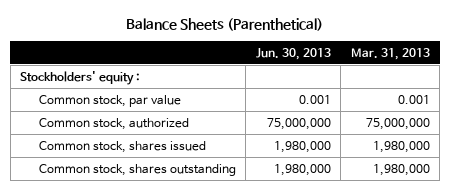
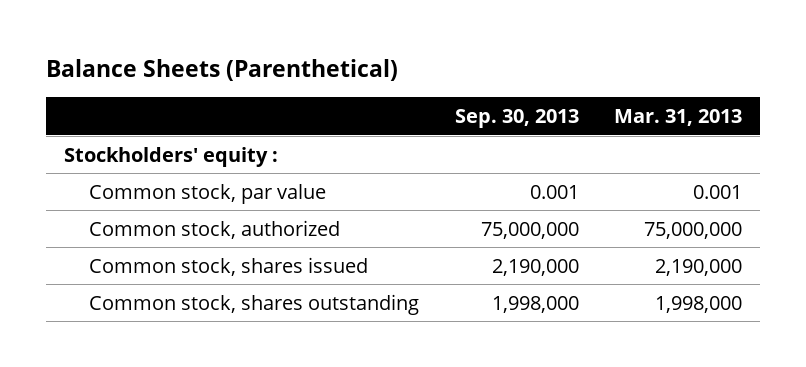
[255,47,331,60] Jun. 30, 2013 -> none
none -> [454,109,579,129] Sep. 30, 2013
[372,140,430,153] 1,980,000 -> [654,258,742,276] 2,190,000
[372,163,430,176] 1,980,000 -> [654,295,742,313] 1,998,000

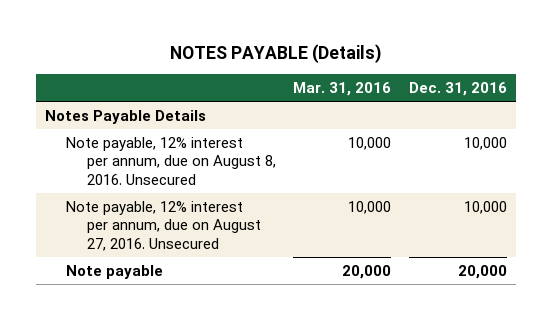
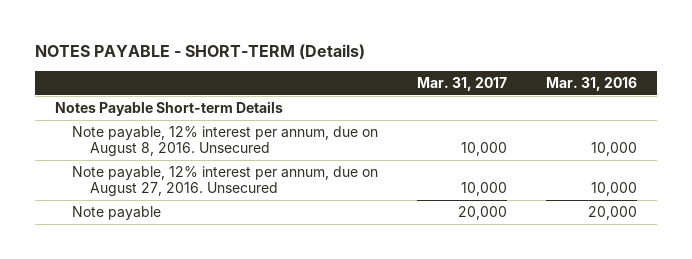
[169,44,382,64] NOTES PAYABLE (Details) -> [35,43,366,59] NOTES PAYABLE - SHORT-TERM (Details)
[409,82,508,97] Dec. 31, 2016 -> none
none -> [417,76,508,91] Mar. 31, 2017
[44,109,206,124] Notes Payable Details -> [54,101,283,117] Notes Payable Short-term Details

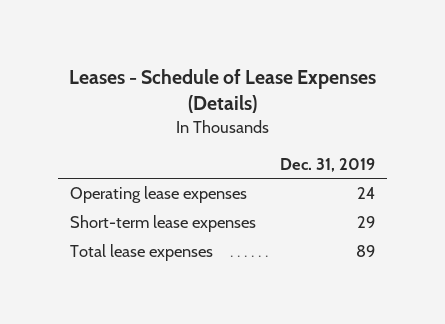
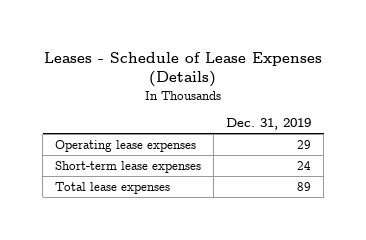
[357,187,376,200] 24 -> [297,139,312,149] 29
[357,216,376,229] 29 -> [297,160,312,170] 24

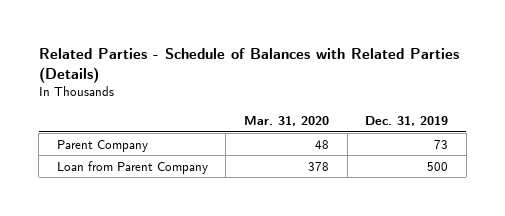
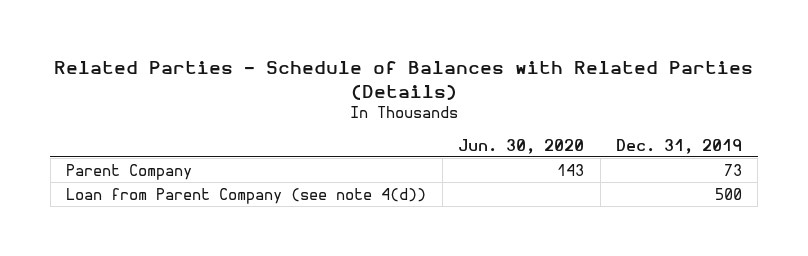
[244,116,330,127] Mar. 31, 2020 -> none
none -> [458,138,585,154] Jun. 30, 2020
[56,160,208,174] Loan from Parent Company -> [66,187,427,204] Loan from Parent Company (see note 4(d))

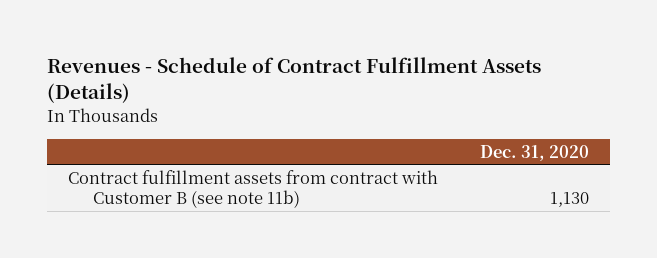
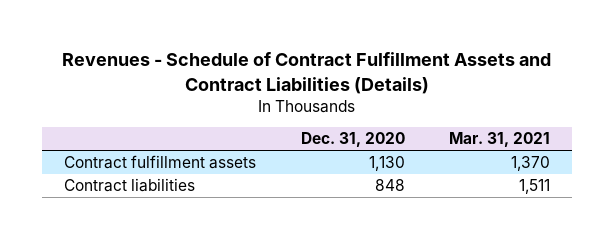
[47,57,542,104] Revenues - Schedule of Contract Fulfillment Assets (Details) -> [62,52,552,94] Revenues - Schedule of Contract Fulfillment Assets and Contract Liabilities (Details)
none -> [448,132,550,148] Mar. 31, 2021
[68,170,439,209] Contract fulfillment assets from contract with Customer B (see note 11b) -> [64,155,257,170] Contract fulfillment assets
none -> [64,178,196,193] Contract liabilities

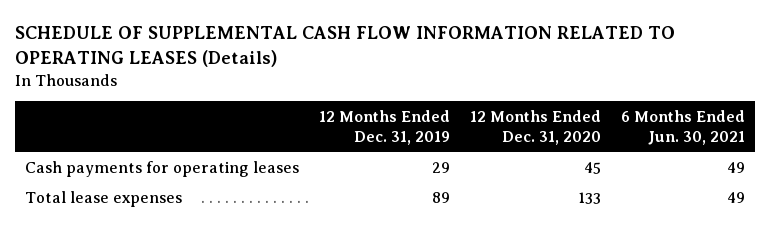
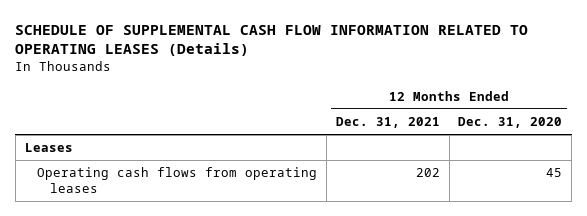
[318,109,450,145] 12 Months Ended Dec. 31, 2019 -> none
[620,109,745,145] 6 Months Ended Jun. 30, 2021 -> none
none -> [335,117,440,129] Dec. 31, 2021
[24,190,182,207] Total lease expenses -> none
none -> [24,143,73,153] Leases
[24,160,299,177] Cash payments for operating leases -> [37,167,318,193] Operating cash flows from operating leases

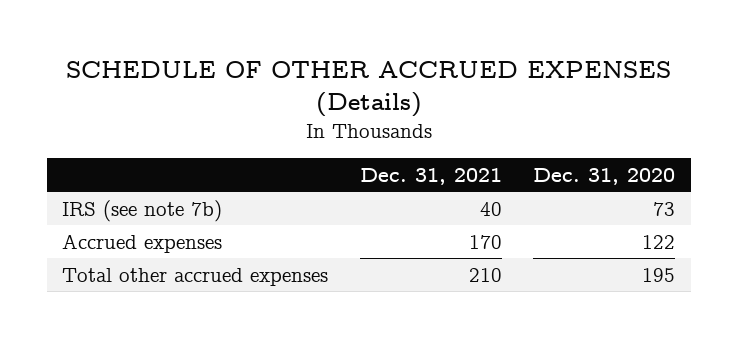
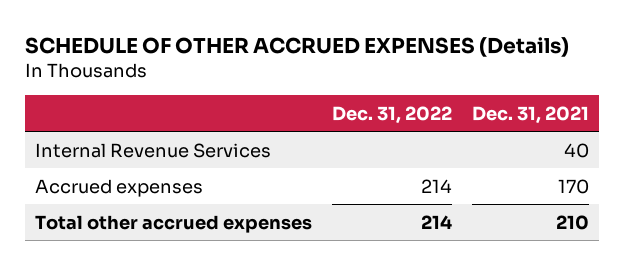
[532,167,675,185] Dec. 31, 2020 -> none
none -> [332,105,453,124] Dec. 31, 2022
[62,199,223,222] IRS (see note 7b) -> [35,142,272,158] Internal Revenue Services

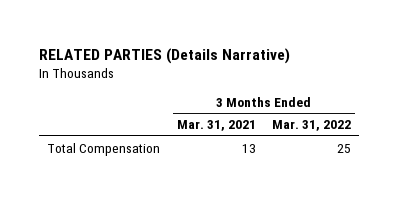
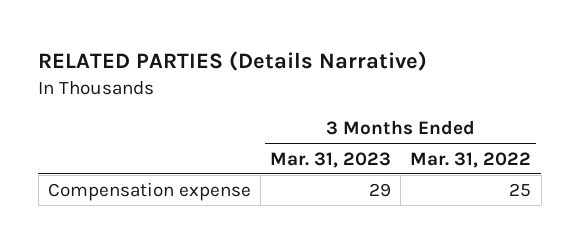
[176,120,256,132] Mar. 31, 2021 -> none
none -> [270,151,392,168] Mar. 31, 2023
[47,142,161,156] Total Compensation -> [47,182,251,202] Compensation expense

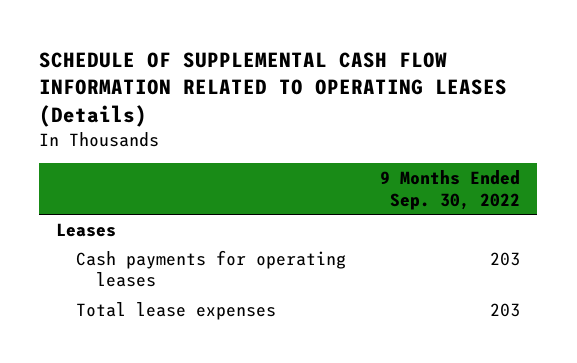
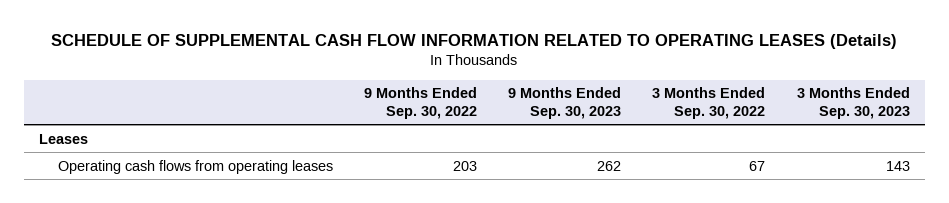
none -> [508,87,622,119] 9 Months Ended Sep. 30, 2023
none -> [652,87,766,119] 3 Months Ended Sep. 30, 2022
none -> [796,87,910,119] 3 Months Ended Sep. 30, 2023
[76,301,277,320] Total lease expenses -> none
[76,249,347,288] Cash payments for operating leases -> [57,159,333,174] Operating cash flows from operating leases

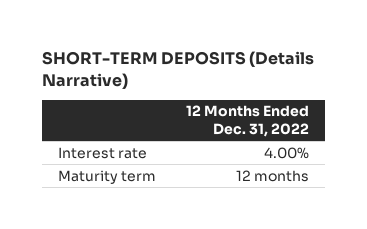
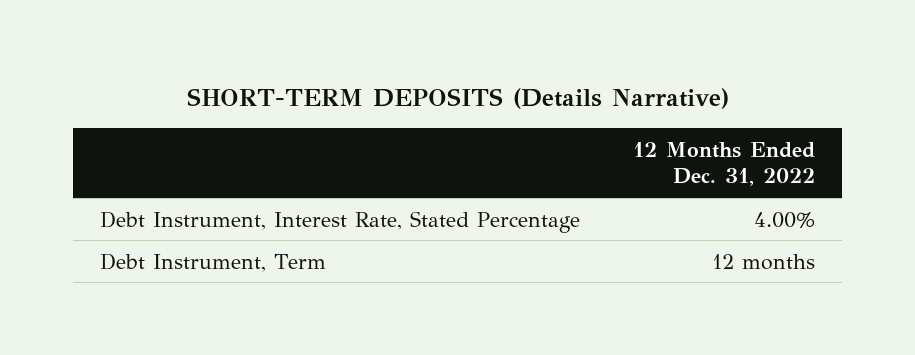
[57,146,147,159] Interest rate -> [99,210,580,233] Debt Instrument, Interest Rate, Stated Percentage
[57,169,156,184] Maturity term -> [99,252,326,272] Debt Instrument, Term

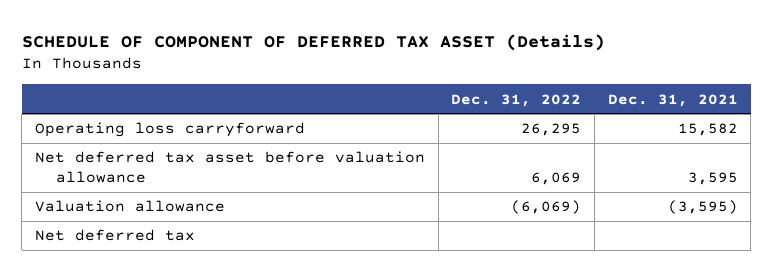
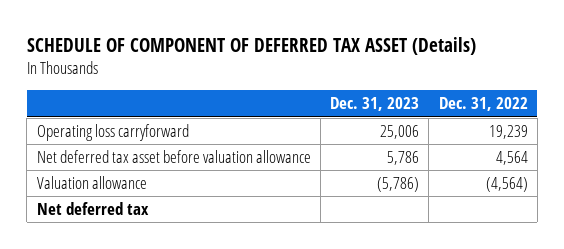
[607,93,738,107] Dec. 31, 2021 -> none
none -> [330,97,420,112] Dec. 31, 2023
[521,123,582,137] 26,295 -> [488,124,528,139] 19,239
[531,172,582,186] 6,069 -> [495,150,528,165] 4,564
[511,200,582,215] (6,069) -> [485,176,528,192] (4,564)

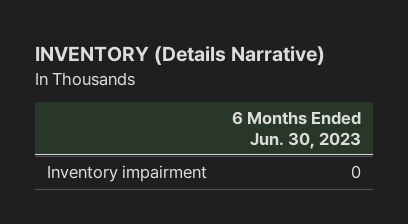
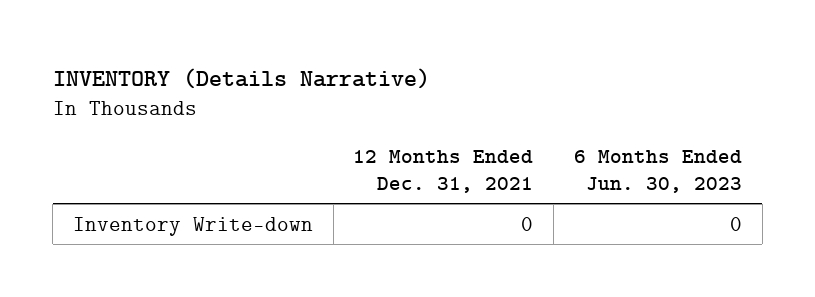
none -> [353,150,534,193] 12 Months Ended Dec. 31, 2021
[47,165,208,183] Inventory impairment -> [72,216,313,236] Inventory Write-down

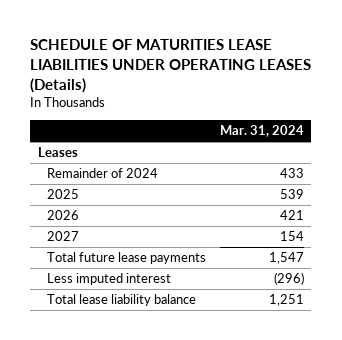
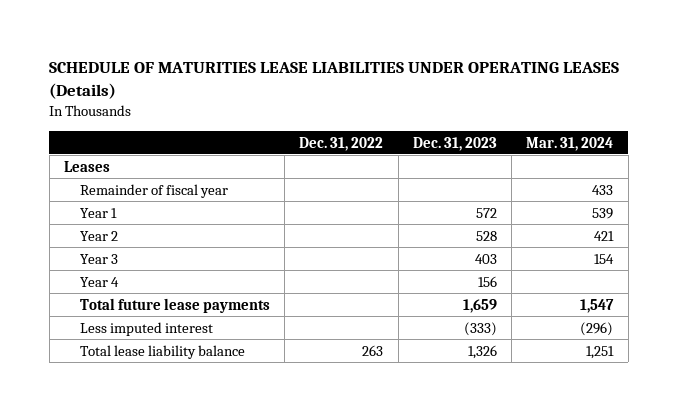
none -> [299,136,384,151] Dec. 31, 2022
none -> [412,136,497,151] Dec. 31, 2023
[46,168,158,179] Remainder of 2024 -> [79,183,228,198] Remainder of fiscal year
[46,189,79,200] 2025 -> [79,207,117,218] Year 1
[46,210,79,221] 2026 -> [79,230,118,241] Year 2
[46,231,79,242] 2027 -> [79,253,118,264] Year 3
none -> [79,276,119,287] Year 4

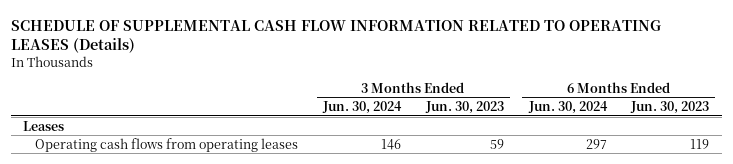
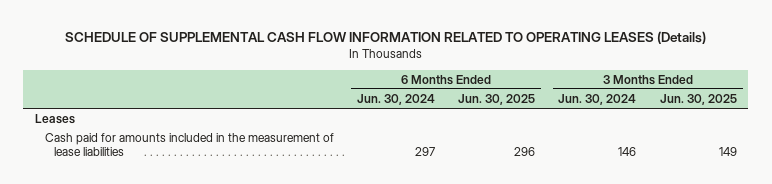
[424,101,504,115] Jun. 30, 2023 -> none
[630,101,710,115] Jun. 30, 2023 -> none
none -> [458,93,536,105] Jun. 30, 2025
none -> [659,93,737,105] Jun. 30, 2025
[35,137,299,152] Operating cash flows from operating leases -> [44,132,334,156] Cash paid for amounts included in the measurement of lease liabilities

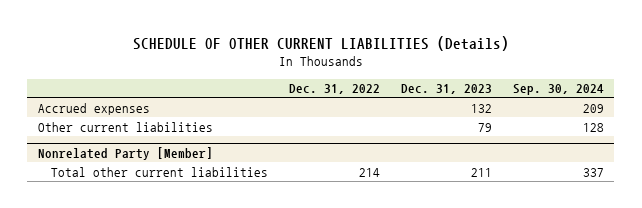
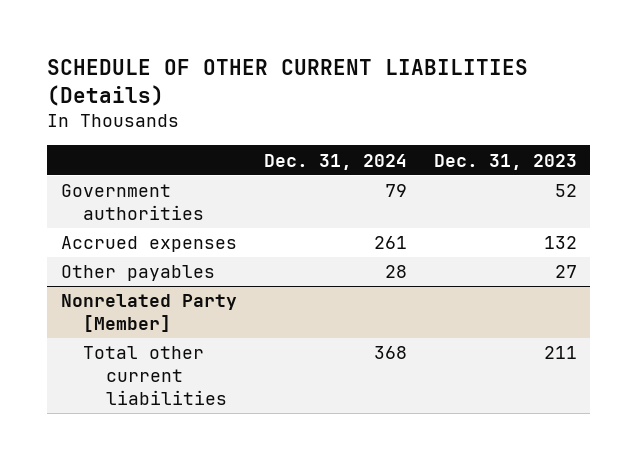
[288,84,380,95] Dec. 31, 2022 -> none
[512,84,604,96] Sep. 30, 2024 -> none
none -> [263,153,407,170] Dec. 31, 2024
none -> [60,184,205,220] Government authorities
[37,121,213,132] Other current liabilities -> none
none -> [60,265,215,282] Other payables

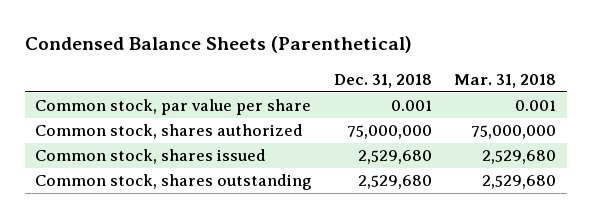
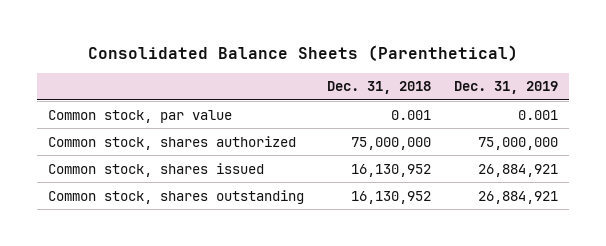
[24,36,412,54] Condensed Balance Sheets (Parenthetical) -> [87,44,518,61] Consolidated Balance Sheets (Parenthetical)
[454,73,557,88] Mar. 31, 2018 -> none
none -> [453,81,558,95] Dec. 31, 2019
[35,99,312,116] Common stock, par value per share -> [47,109,232,123] Common stock, par value
[358,150,433,165] 2,529,680 -> [350,163,431,177] 16,130,952
[358,175,433,190] 2,529,680 -> [350,190,431,204] 16,130,952

